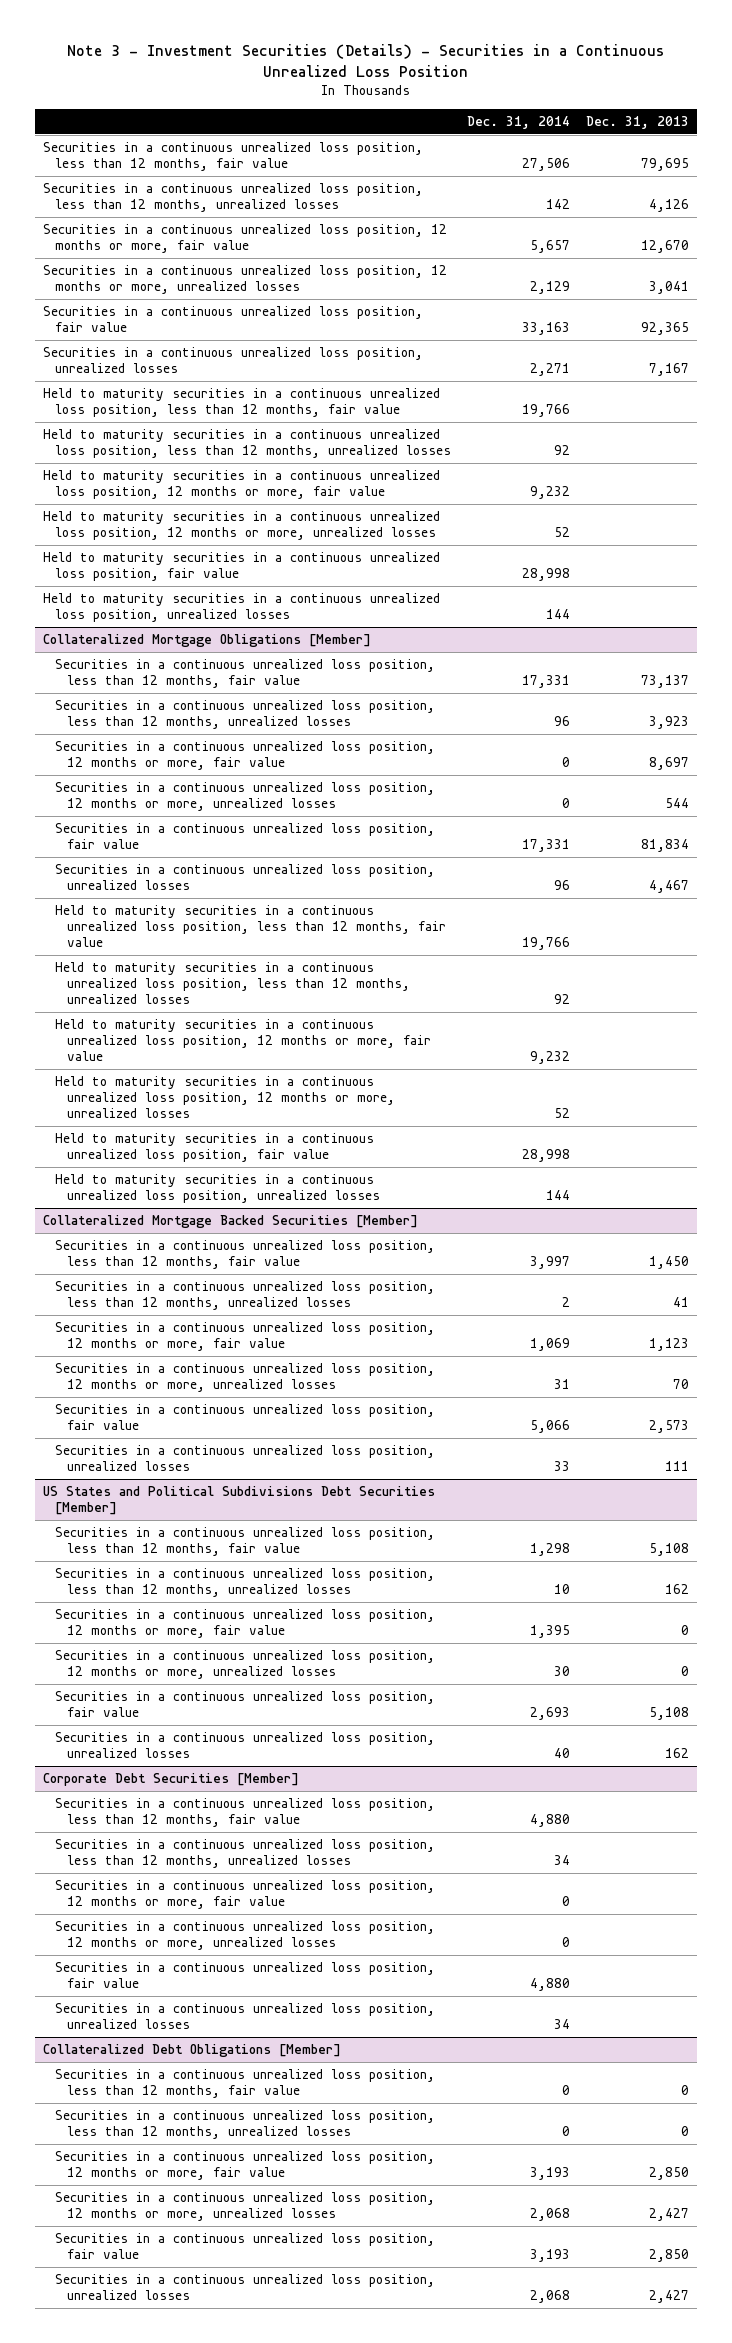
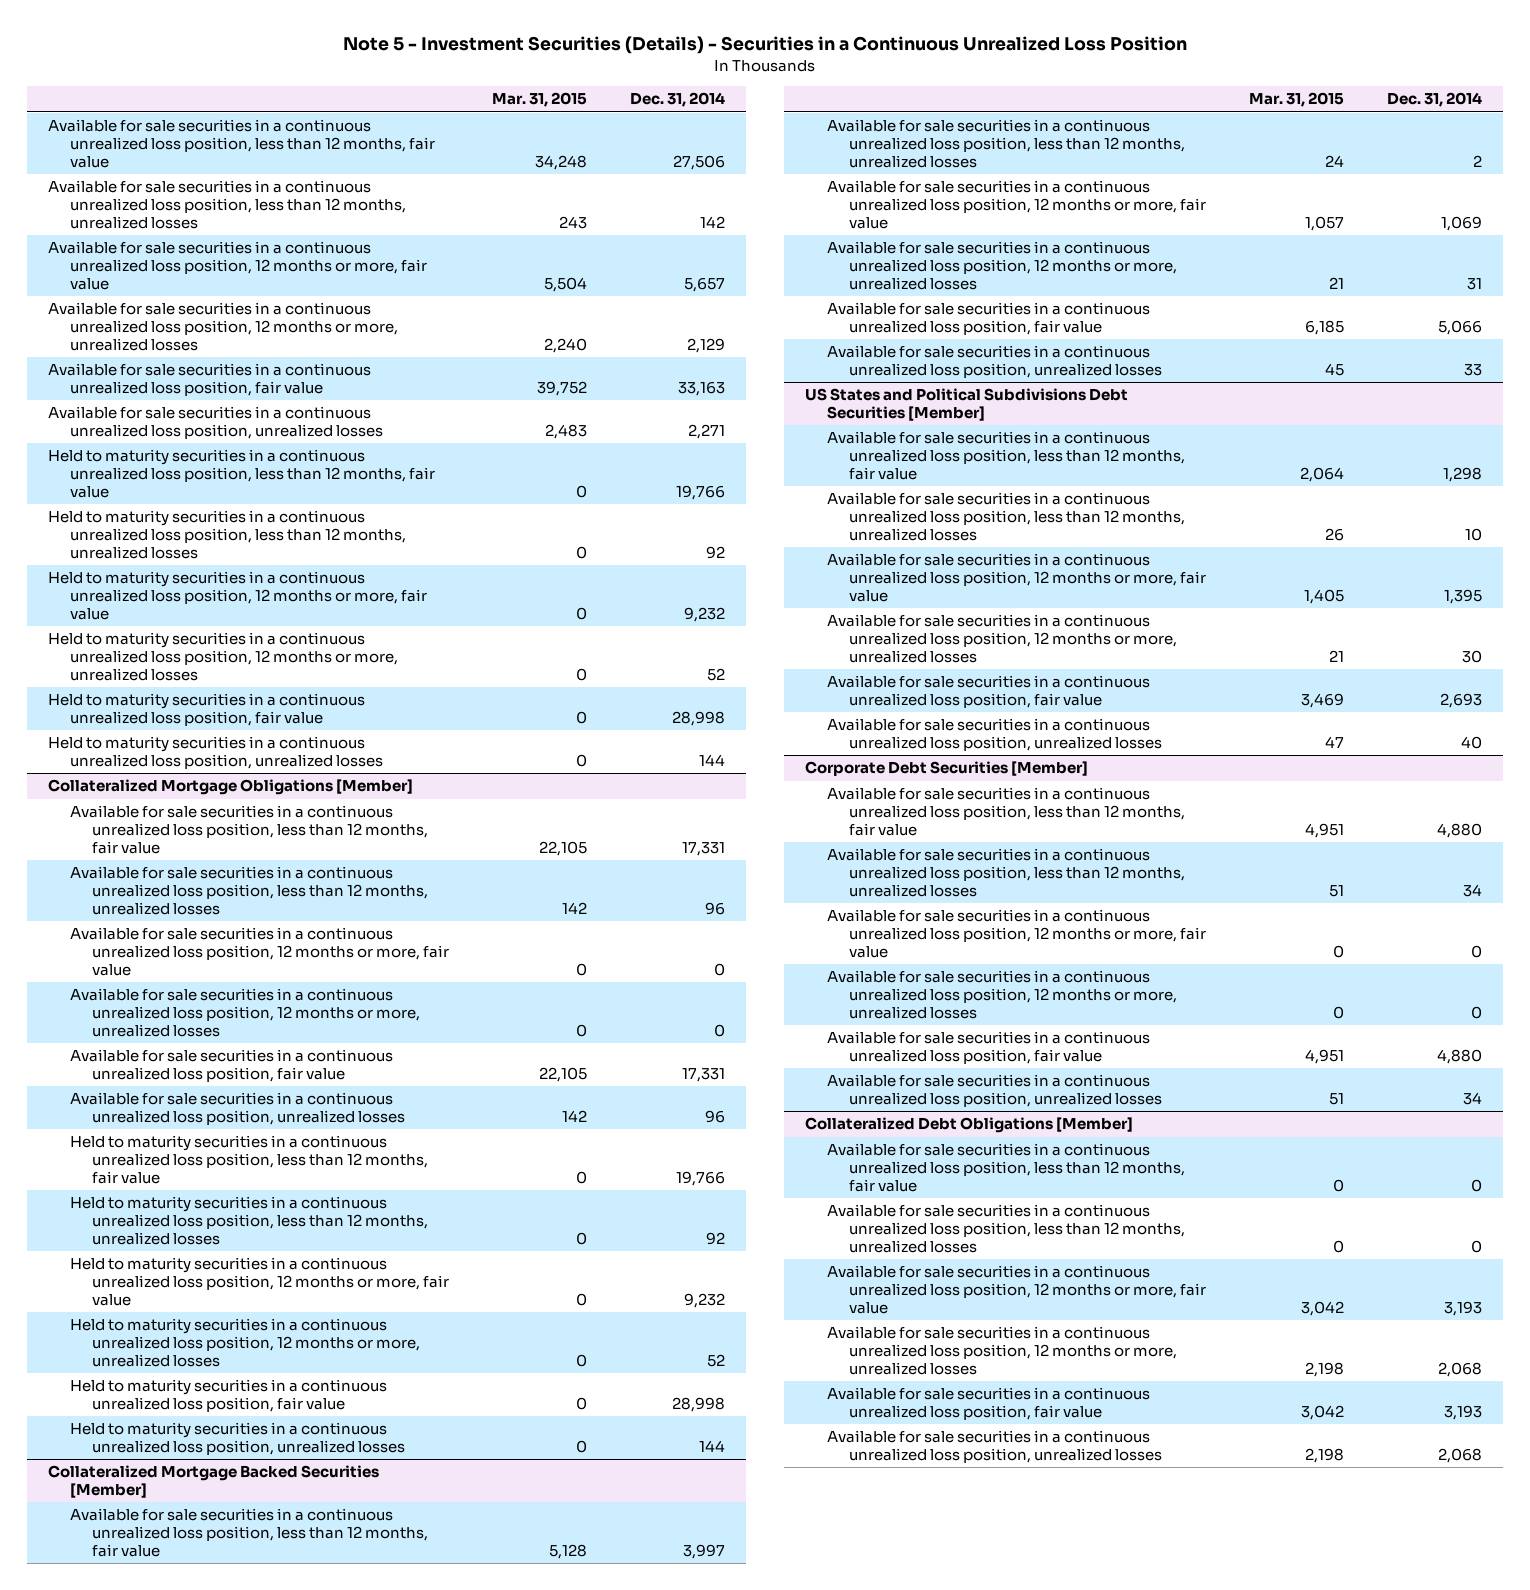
[67,44,665,77] Note 3 - Investment Securities (Details) - Securities in a Continuous Unrealized Loss Position -> [342,36,1187,55] Note 5 - Investment Securities (Details) - Securities in a Continuous Unrealized Loss Position
[586,115,690,129] Dec. 31, 2013 -> none
none -> [491,92,587,108] Mar. 31, 2015
[43,142,424,172] Securities in a continuous unrealized loss position, less than 12 months, fair value -> [48,119,435,168] Available for sale securities in a continuous unrealized loss position, less than 12 months, fair value
[43,183,424,213] Securities in a continuous unrealized loss position, less than 12 months, unrealized losses -> [48,180,406,229] Available for sale securities in a continuous unrealized loss position, less than 12 months, unrealized losses
[43,224,448,254] Securities in a continuous unrealized loss position, 12 months or more, fair value -> [48,241,427,290] Available for sale securities in a continuous unrealized loss position, 12 months or more, fair value
[43,265,448,295] Securities in a continuous unrealized loss position, 12 months or more, unrealized losses -> [48,302,398,351] Available for sale securities in a continuous unrealized loss position, 12 months or more, unrealized losses
[43,306,424,333] Securities in a continuous unrealized loss position, fair value -> [48,363,372,397] Available for sale securities in a continuous unrealized loss position, fair value
[43,347,424,374] Securities in a continuous unrealized loss position, unrealized losses -> [48,406,383,440] Available for sale securities in a continuous unrealized loss position, unrealized losses
[55,659,436,689] Securities in a continuous unrealized loss position, less than 12 months, fair value -> [69,805,428,854] Available for sale securities in a continuous unrealized loss position, less than 12 months, fair value
[55,700,436,730] Securities in a continuous unrealized loss position, less than 12 months, unrealized losses -> [69,866,428,915] Available for sale securities in a continuous unrealized loss position, less than 12 months, unrealized losses
[55,741,436,771] Securities in a continuous unrealized loss position, 12 months or more, fair value -> [69,927,449,976] Available for sale securities in a continuous unrealized loss position, 12 months or more, fair value
[55,782,436,812] Securities in a continuous unrealized loss position, 12 months or more, unrealized losses -> [69,988,420,1037] Available for sale securities in a continuous unrealized loss position, 12 months or more, unrealized losses
[55,823,436,850] Securities in a continuous unrealized loss position, fair value -> [69,1049,393,1083] Available for sale securities in a continuous unrealized loss position, fair value
[55,864,436,891] Securities in a continuous unrealized loss position, unrealized losses -> [69,1092,405,1126] Available for sale securities in a continuous unrealized loss position, unrealized losses
[55,1240,436,1270] Securities in a continuous unrealized loss position, less than 12 months, fair value -> [69,1508,428,1557] Available for sale securities in a continuous unrealized loss position, less than 12 months, fair value
[55,1281,436,1311] Securities in a continuous unrealized loss position, less than 12 months, unrealized losses -> [827,119,1186,168] Available for sale securities in a continuous unrealized loss position, less than 12 months, unrealized losses
[55,1322,436,1352] Securities in a continuous unrealized loss position, 12 months or more, fair value -> [827,180,1207,229] Available for sale securities in a continuous unrealized loss position, 12 months or more, fair value
[55,1363,436,1393] Securities in a continuous unrealized loss position, 12 months or more, unrealized losses -> [827,241,1178,290] Available for sale securities in a continuous unrealized loss position, 12 months or more, unrealized losses
[55,1404,436,1431] Securities in a continuous unrealized loss position, fair value -> [827,302,1151,336] Available for sale securities in a continuous unrealized loss position, fair value
[55,1445,436,1472] Securities in a continuous unrealized loss position, unrealized losses -> [827,345,1163,379] Available for sale securities in a continuous unrealized loss position, unrealized losses
[55,1527,436,1557] Securities in a continuous unrealized loss position, less than 12 months, fair value -> [827,431,1186,480] Available for sale securities in a continuous unrealized loss position, less than 12 months, fair value
[55,1568,436,1598] Securities in a continuous unrealized loss position, less than 12 months, unrealized losses -> [827,492,1186,541] Available for sale securities in a continuous unrealized loss position, less than 12 months, unrealized losses
[55,1609,436,1639] Securities in a continuous unrealized loss position, 12 months or more, fair value -> [827,553,1207,602] Available for sale securities in a continuous unrealized loss position, 12 months or more, fair value
[55,1650,436,1680] Securities in a continuous unrealized loss position, 12 months or more, unrealized losses -> [827,614,1178,663] Available for sale securities in a continuous unrealized loss position, 12 months or more, unrealized losses
[55,1691,436,1718] Securities in a continuous unrealized loss position, fair value -> [827,675,1151,709] Available for sale securities in a continuous unrealized loss position, fair value
[55,1732,436,1759] Securities in a continuous unrealized loss position, unrealized losses -> [827,718,1163,752] Available for sale securities in a continuous unrealized loss position, unrealized losses
[55,1798,436,1828] Securities in a continuous unrealized loss position, less than 12 months, fair value -> [827,787,1186,836] Available for sale securities in a continuous unrealized loss position, less than 12 months, fair value
[55,1839,436,1869] Securities in a continuous unrealized loss position, less than 12 months, unrealized losses -> [827,848,1186,897] Available for sale securities in a continuous unrealized loss position, less than 12 months, unrealized losses
[55,1880,436,1910] Securities in a continuous unrealized loss position, 12 months or more, fair value -> [827,909,1207,958] Available for sale securities in a continuous unrealized loss position, 12 months or more, fair value
[55,1921,436,1951] Securities in a continuous unrealized loss position, 12 months or more, unrealized losses -> [827,970,1178,1019] Available for sale securities in a continuous unrealized loss position, 12 months or more, unrealized losses
[55,1962,436,1989] Securities in a continuous unrealized loss position, fair value -> [827,1031,1151,1065] Available for sale securities in a continuous unrealized loss position, fair value
[55,2003,436,2030] Securities in a continuous unrealized loss position, unrealized losses -> [827,1074,1163,1108] Available for sale securities in a continuous unrealized loss position, unrealized losses
[55,2069,436,2099] Securities in a continuous unrealized loss position, less than 12 months, fair value -> [827,1143,1186,1192] Available for sale securities in a continuous unrealized loss position, less than 12 months, fair value
[55,2110,436,2140] Securities in a continuous unrealized loss position, less than 12 months, unrealized losses -> [827,1204,1186,1253] Available for sale securities in a continuous unrealized loss position, less than 12 months, unrealized losses
[55,2151,436,2181] Securities in a continuous unrealized loss position, 12 months or more, fair value -> [827,1265,1207,1314] Available for sale securities in a continuous unrealized loss position, 12 months or more, fair value
[55,2192,436,2222] Securities in a continuous unrealized loss position, 12 months or more, unrealized losses -> [827,1326,1178,1375] Available for sale securities in a continuous unrealized loss position, 12 months or more, unrealized losses
[55,2233,436,2260] Securities in a continuous unrealized loss position, fair value -> [827,1387,1151,1421] Available for sale securities in a continuous unrealized loss position, fair value
[55,2274,436,2301] Securities in a continuous unrealized loss position, unrealized losses -> [827,1430,1163,1464] Available for sale securities in a continuous unrealized loss position, unrealized losses

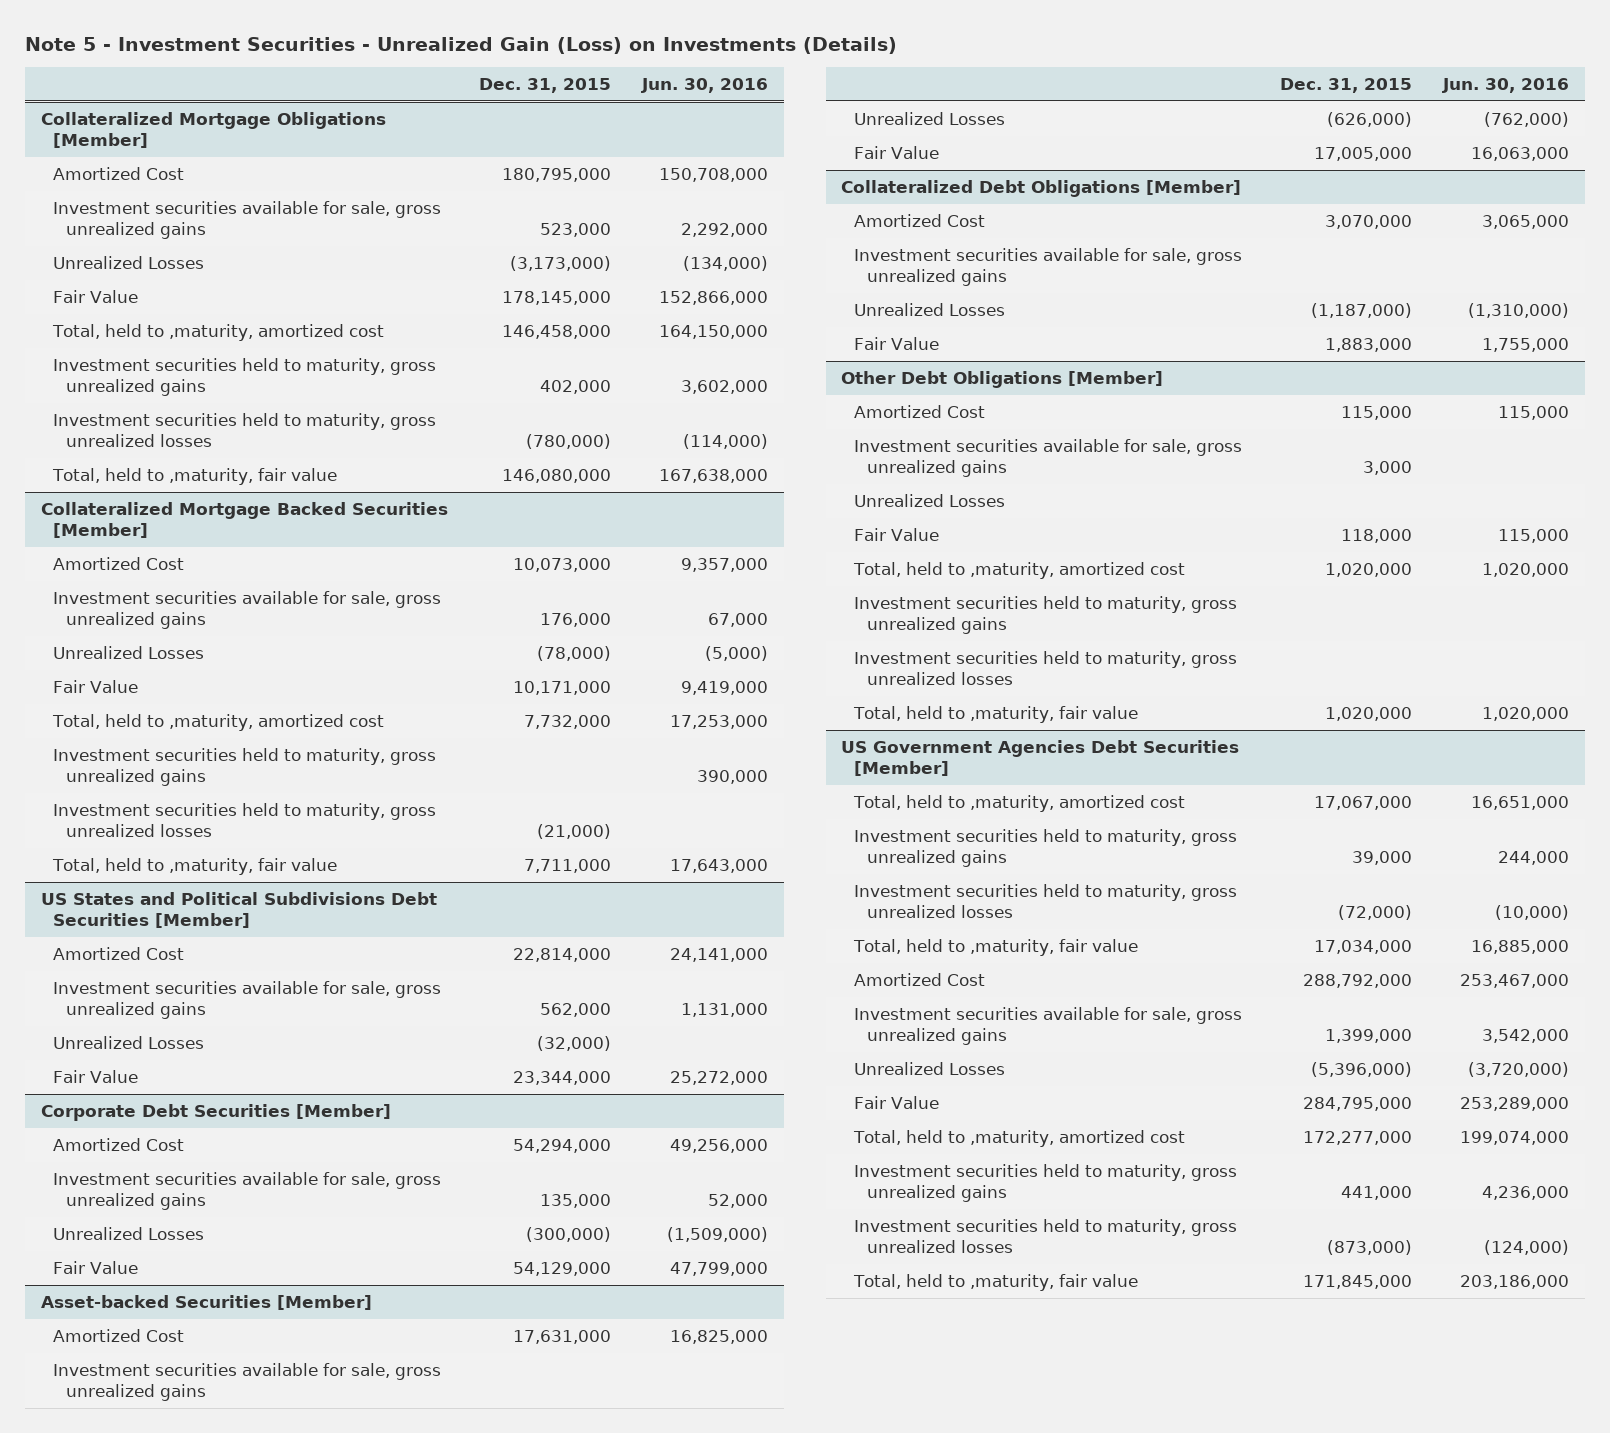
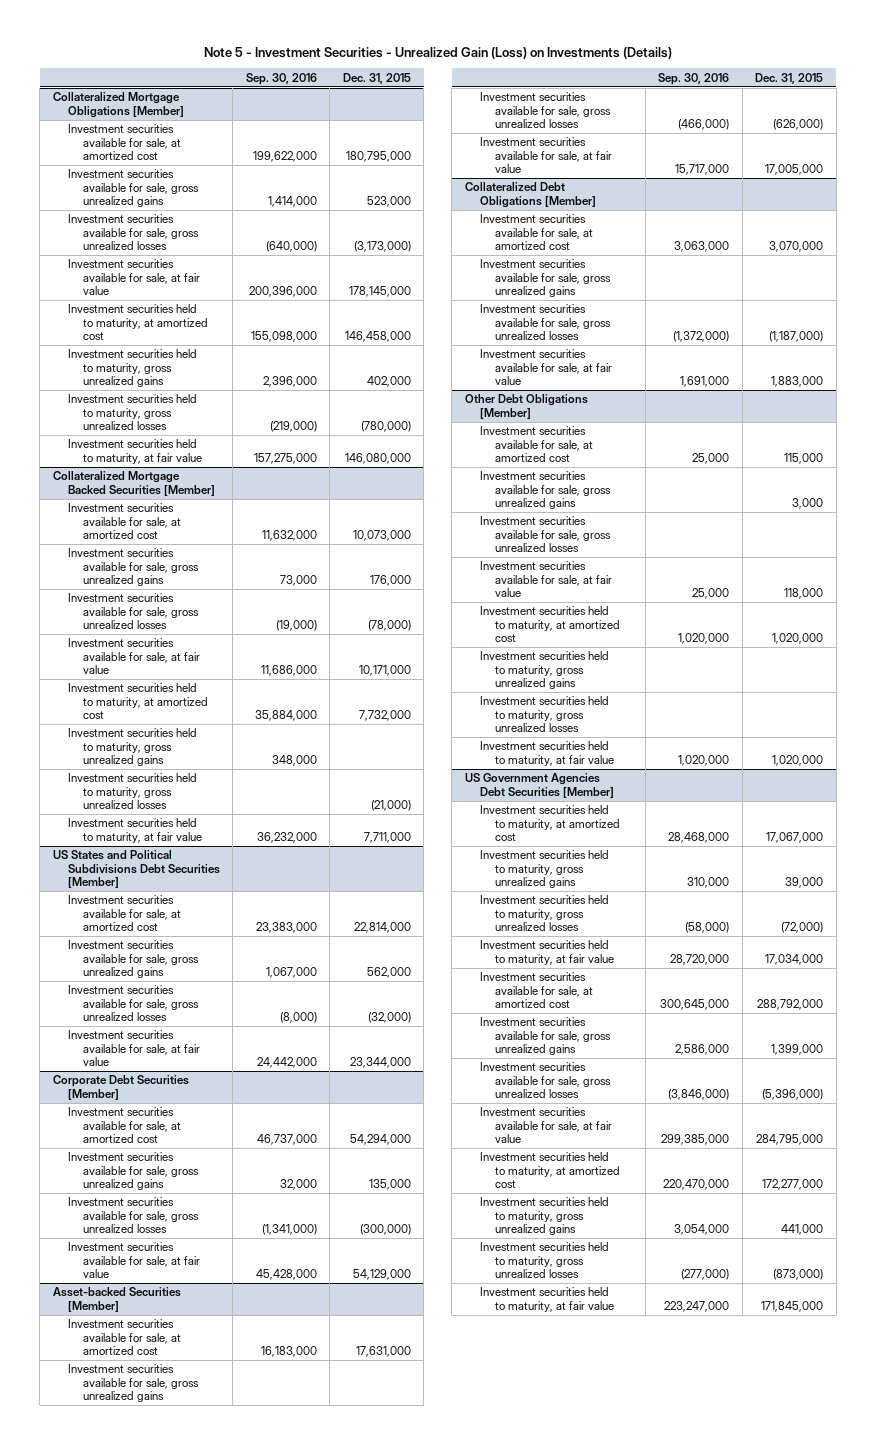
[641,78,769,94] Jun. 30, 2016 -> none
none -> [245,72,317,85] Sep. 30, 2016
[53,166,185,180] Amortized Cost -> [67,124,182,160] Investment securities available for sale, at amortized cost
[53,255,205,269] Unrealized Losses -> [67,214,200,250] Investment securities available for sale, gross unrealized losses
[53,289,139,303] Fair Value -> [67,259,201,295] Investment securities available for sale, at fair value
[52,323,385,341] Total, held to ,maturity, amortized cost -> [67,304,209,340] Investment securities held to maturity, at amortized cost
[52,467,338,485] Total, held to ,maturity, fair value -> [67,439,203,464] Investment securities held to maturity, at fair value
[53,556,185,570] Amortized Cost -> [67,503,182,539] Investment securities available for sale, at amortized cost
[53,645,205,659] Unrealized Losses -> [67,593,200,629] Investment securities available for sale, gross unrealized losses
[53,679,139,693] Fair Value -> [67,638,201,674] Investment securities available for sale, at fair value
[52,713,385,731] Total, held to ,maturity, amortized cost -> [67,683,209,719] Investment securities held to maturity, at amortized cost
[52,857,338,875] Total, held to ,maturity, fair value -> [67,818,203,843] Investment securities held to maturity, at fair value
[53,946,185,960] Amortized Cost -> [67,895,182,931] Investment securities available for sale, at amortized cost
[53,1035,205,1049] Unrealized Losses -> [67,985,200,1021] Investment securities available for sale, gross unrealized losses
[53,1069,139,1083] Fair Value -> [67,1030,201,1066] Investment securities available for sale, at fair value
[53,1137,185,1151] Amortized Cost -> [67,1107,182,1143] Investment securities available for sale, at amortized cost
[53,1226,205,1240] Unrealized Losses -> [67,1197,200,1233] Investment securities available for sale, gross unrealized losses
[53,1260,139,1274] Fair Value -> [67,1242,201,1278] Investment securities available for sale, at fair value
[53,1328,185,1342] Amortized Cost -> [67,1319,182,1355] Investment securities available for sale, at amortized cost
[854,111,1006,125] Unrealized Losses -> [480,92,612,128] Investment securities available for sale, gross unrealized losses
[854,145,940,159] Fair Value -> [480,137,613,173] Investment securities available for sale, at fair value
[854,213,986,227] Amortized Cost -> [480,214,594,250] Investment securities available for sale, at amortized cost
[854,302,1006,316] Unrealized Losses -> [480,304,612,340] Investment securities available for sale, gross unrealized losses
[854,336,940,350] Fair Value -> [480,349,613,385] Investment securities available for sale, at fair value
[854,404,986,418] Amortized Cost -> [480,426,594,462] Investment securities available for sale, at amortized cost
[854,493,1006,507] Unrealized Losses -> [480,516,612,552] Investment securities available for sale, gross unrealized losses
[854,527,940,541] Fair Value -> [480,561,613,597] Investment securities available for sale, at fair value
[853,561,1186,579] Total, held to ,maturity, amortized cost -> [480,606,621,642] Investment securities held to maturity, at amortized cost
[853,705,1139,723] Total, held to ,maturity, fair value -> [480,741,615,766] Investment securities held to maturity, at fair value
[853,794,1186,812] Total, held to ,maturity, amortized cost -> [480,805,621,841] Investment securities held to maturity, at amortized cost
[853,938,1139,956] Total, held to ,maturity, fair value -> [480,940,615,965] Investment securities held to maturity, at fair value
[854,972,986,986] Amortized Cost -> [480,972,594,1008] Investment securities available for sale, at amortized cost
[854,1061,1006,1075] Unrealized Losses -> [480,1062,612,1098] Investment securities available for sale, gross unrealized losses
[854,1095,940,1109] Fair Value -> [480,1107,613,1143] Investment securities available for sale, at fair value
[853,1129,1186,1147] Total, held to ,maturity, amortized cost -> [480,1152,621,1188] Investment securities held to maturity, at amortized cost
[853,1273,1139,1291] Total, held to ,maturity, fair value -> [480,1287,615,1312] Investment securities held to maturity, at fair value

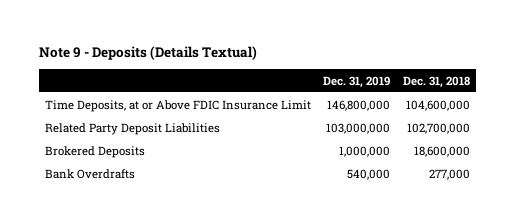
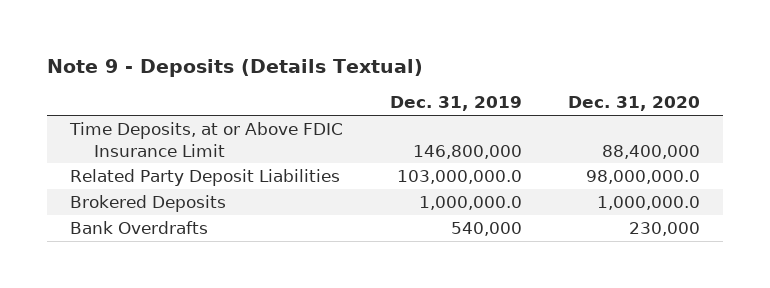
[402,75,470,88] Dec. 31, 2018 -> none
none -> [568,96,701,112] Dec. 31, 2020
[326,122,391,134] 103,000,000 -> [396,170,522,185] 103,000,000.0
[339,145,391,157] 1,000,000 -> [418,196,522,211] 1,000,000.0

